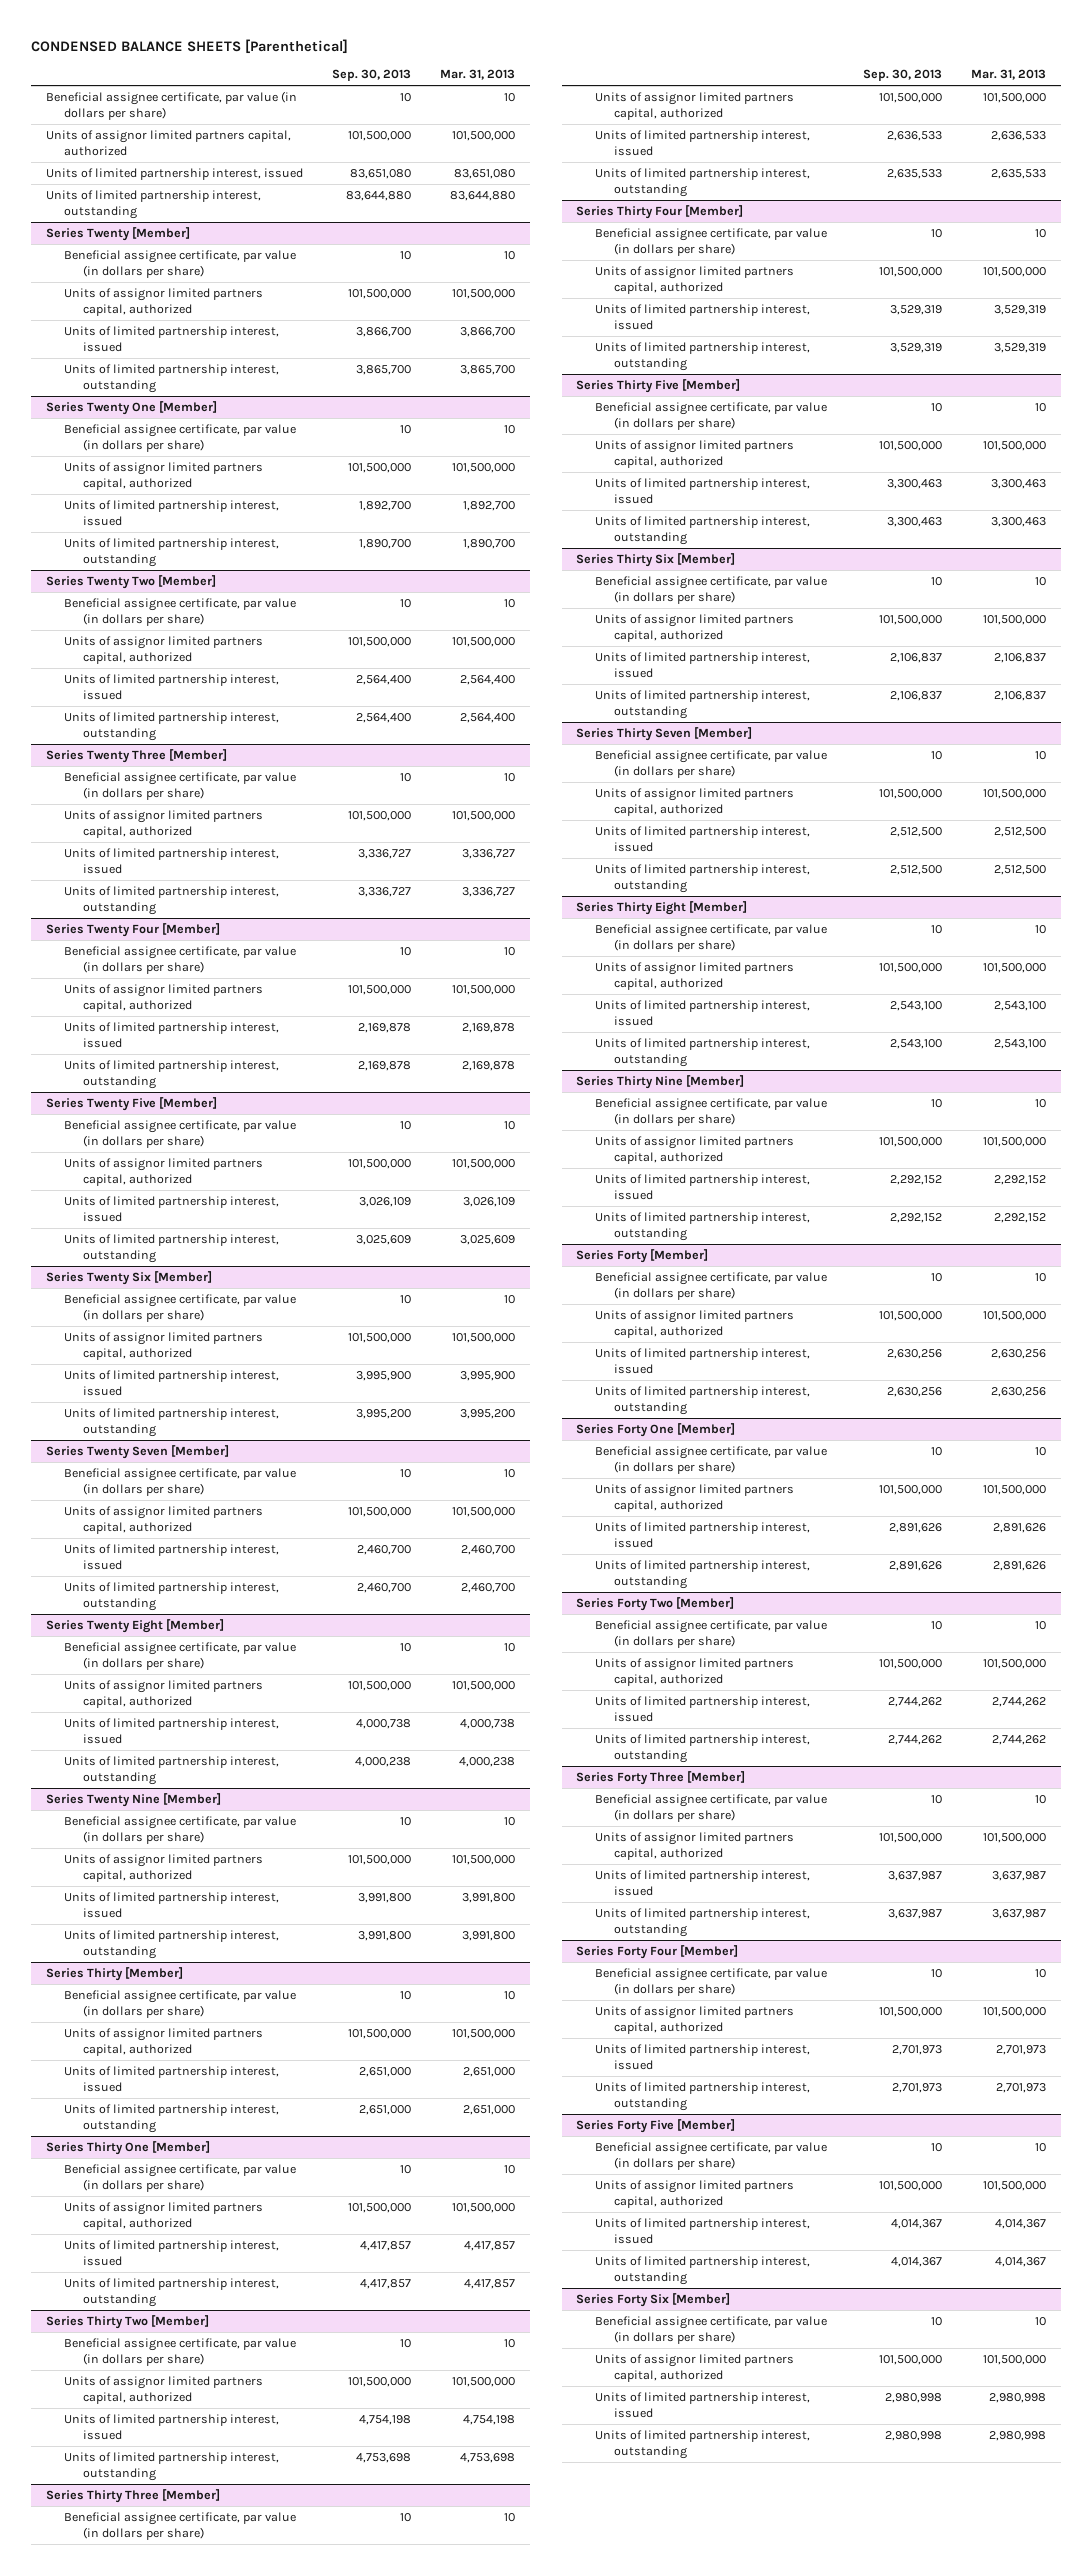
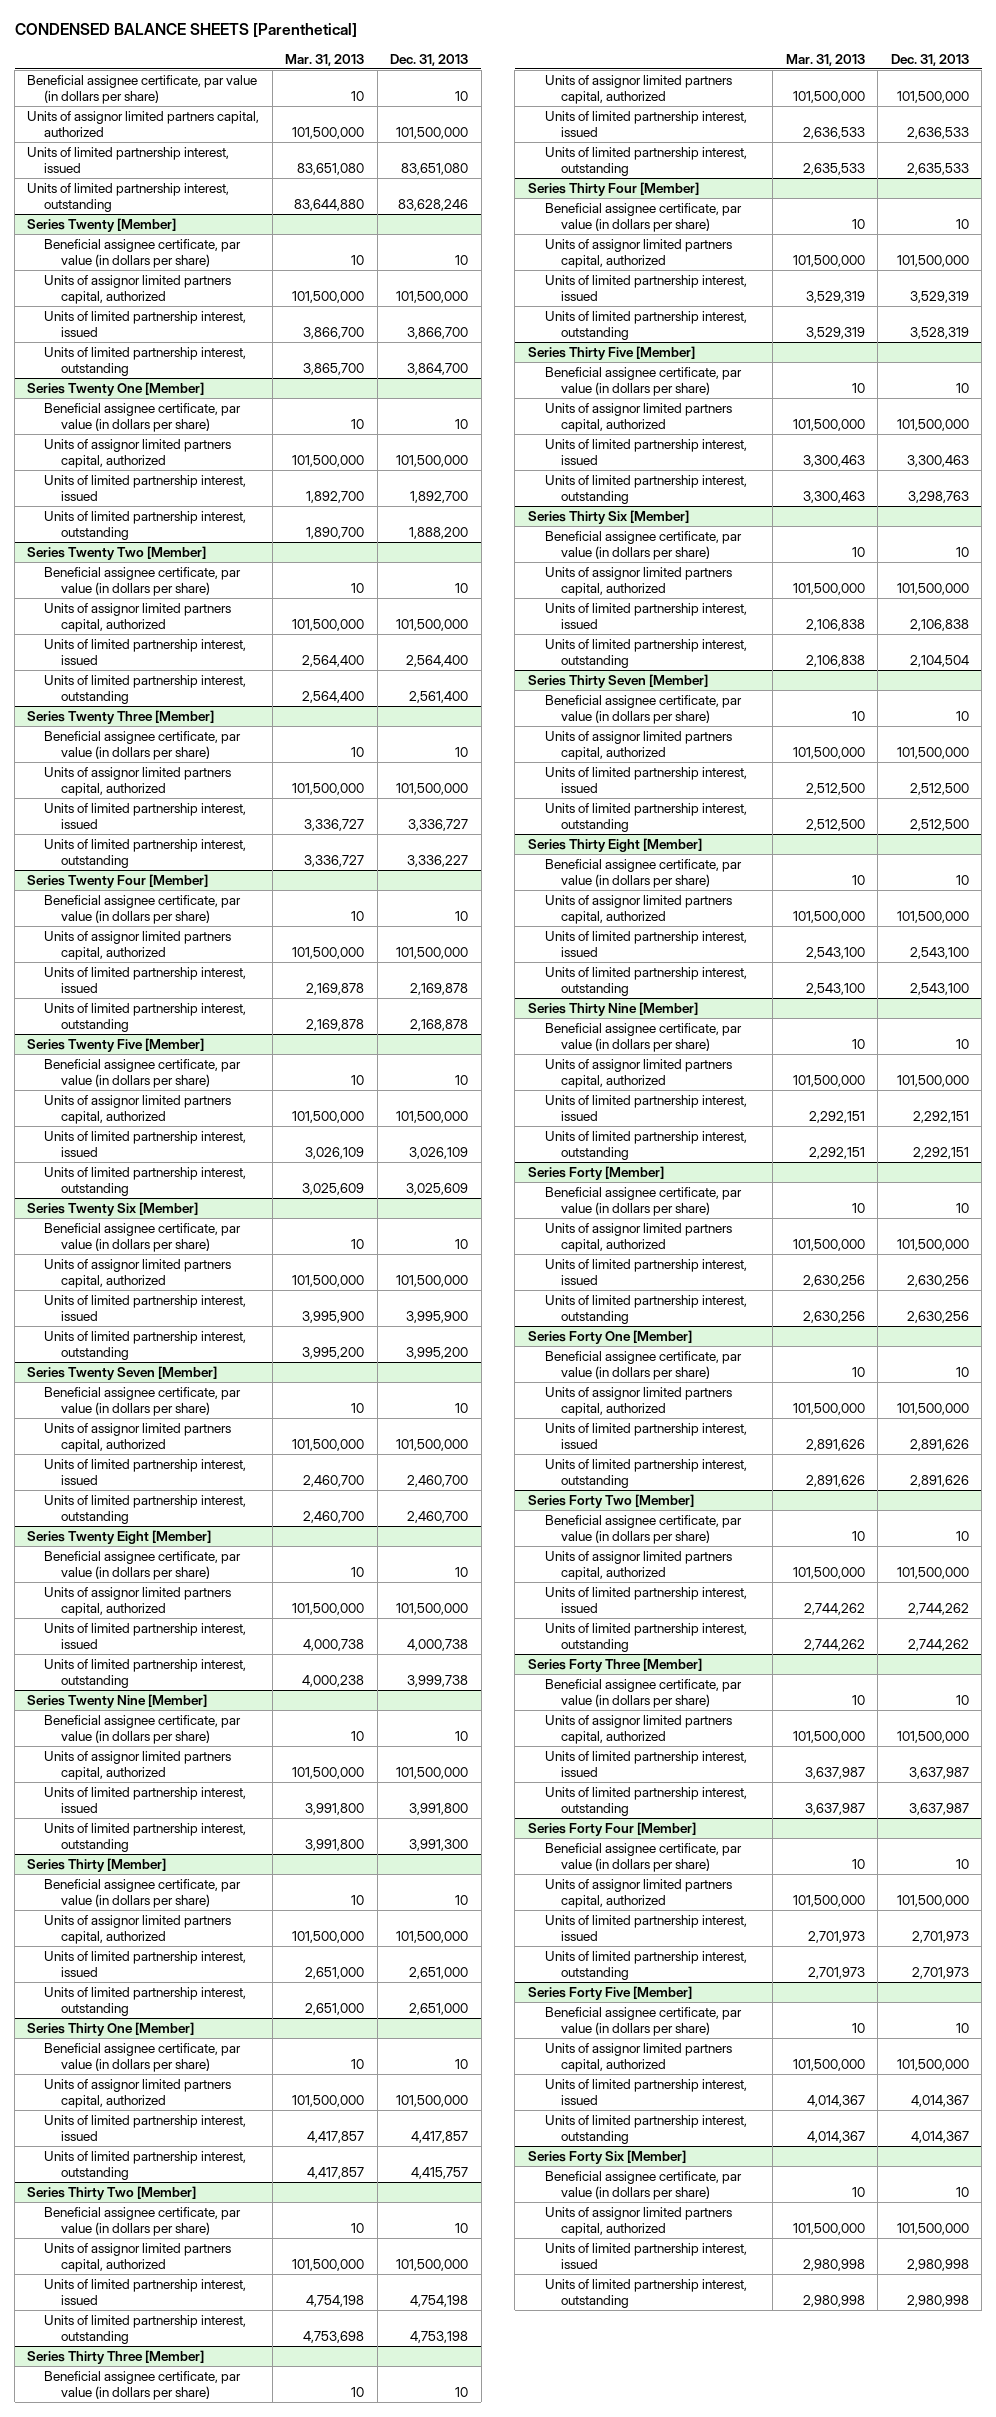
[331,69,411,82] Sep. 30, 2013 -> none
none -> [390,53,469,66] Dec. 31, 2013
[994,652,1047,663] 2,106,837 -> [805,619,865,632] 2,106,838
[994,690,1047,701] 2,106,837 -> [805,655,865,668] 2,106,838
[994,1174,1047,1185] 2,292,152 -> [808,1111,865,1124] 2,292,151
[994,1212,1047,1223] 2,292,152 -> [808,1147,865,1160] 2,292,151

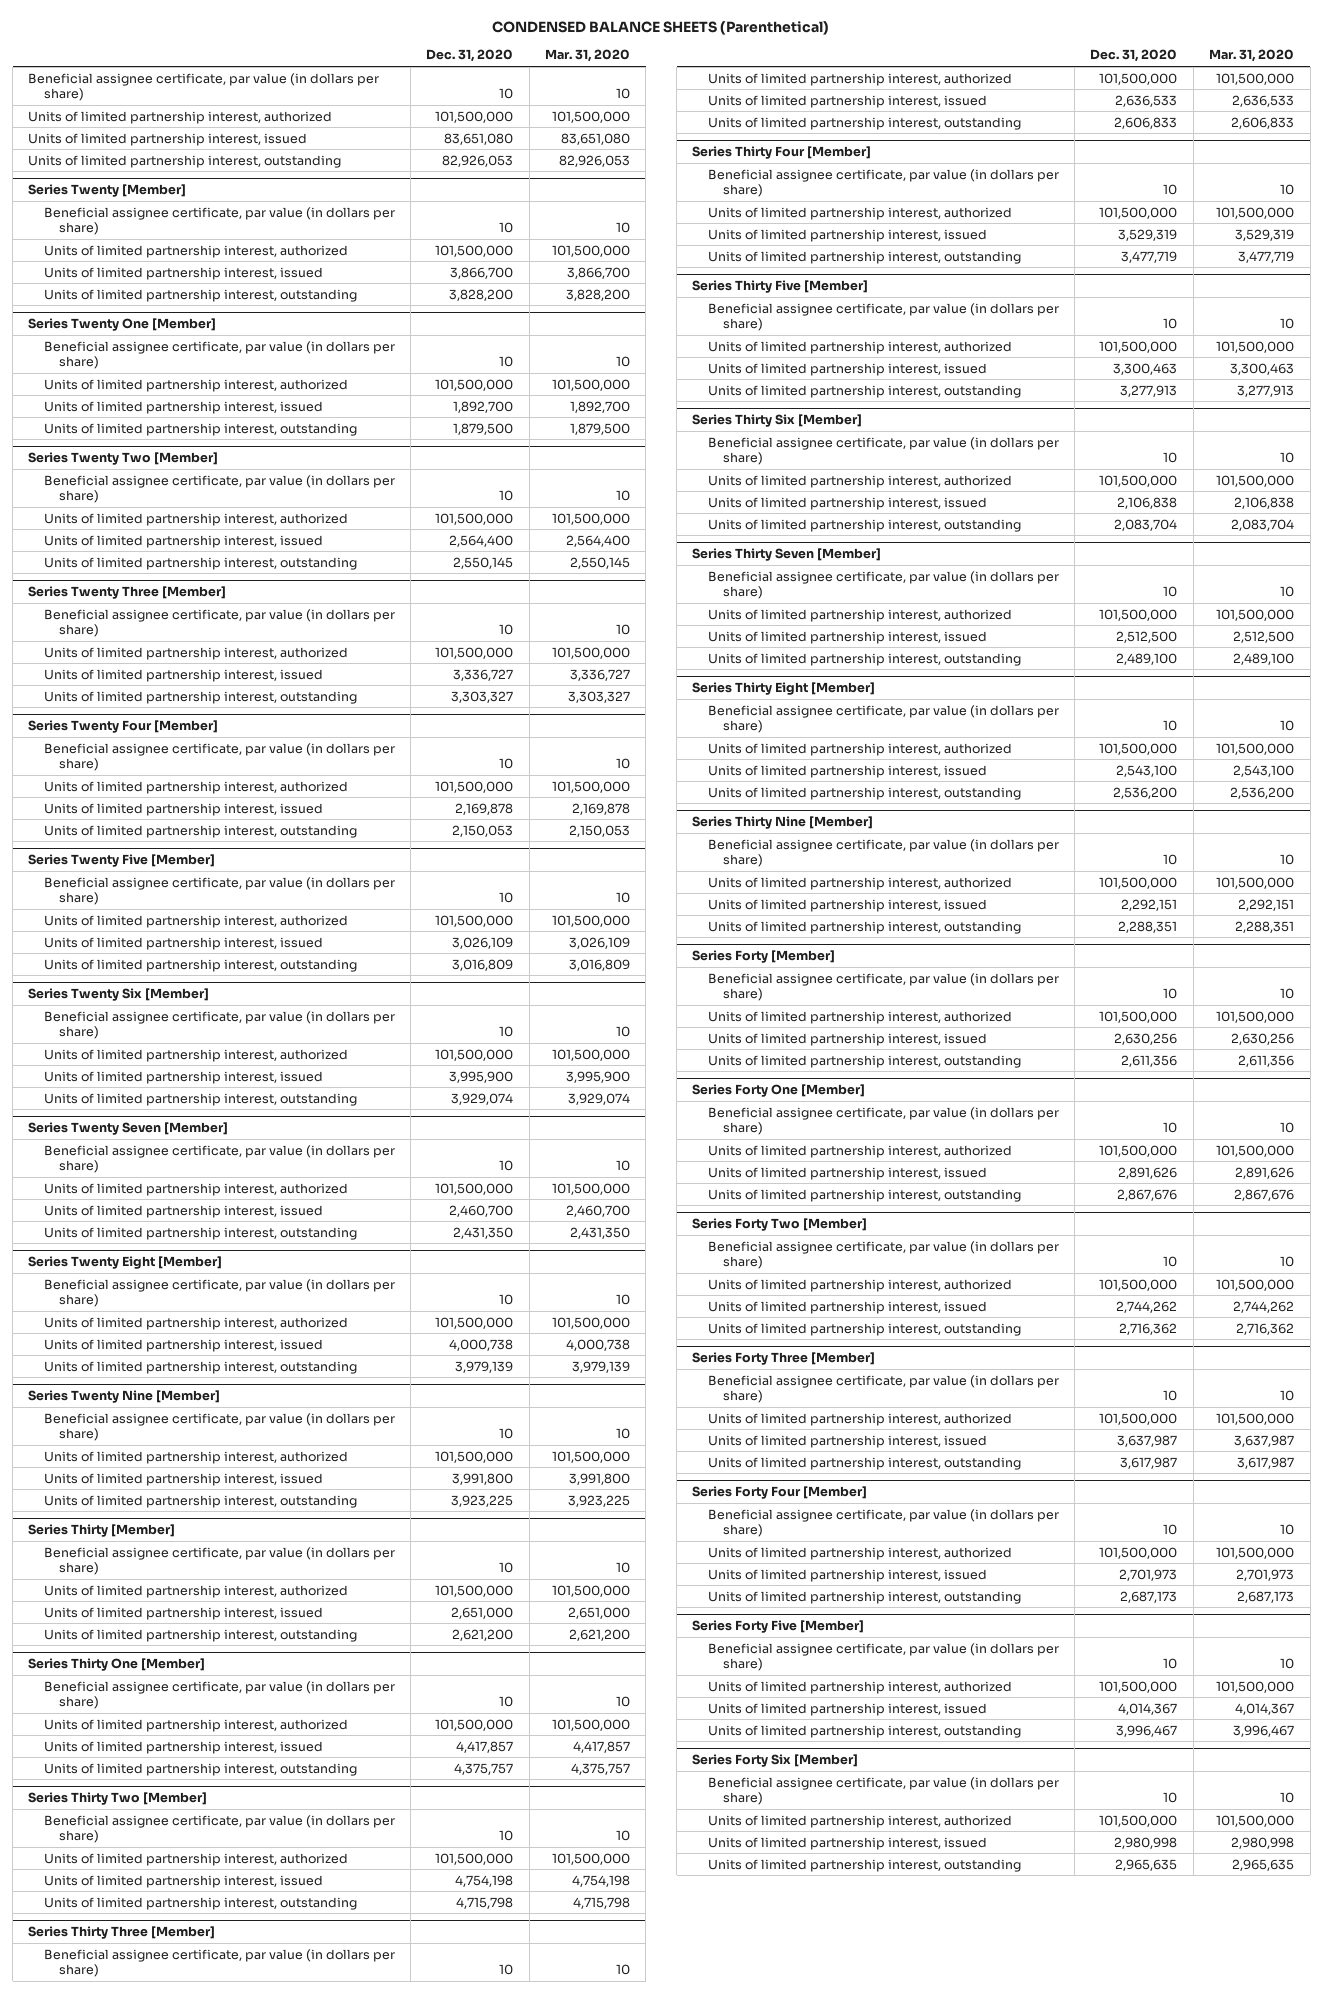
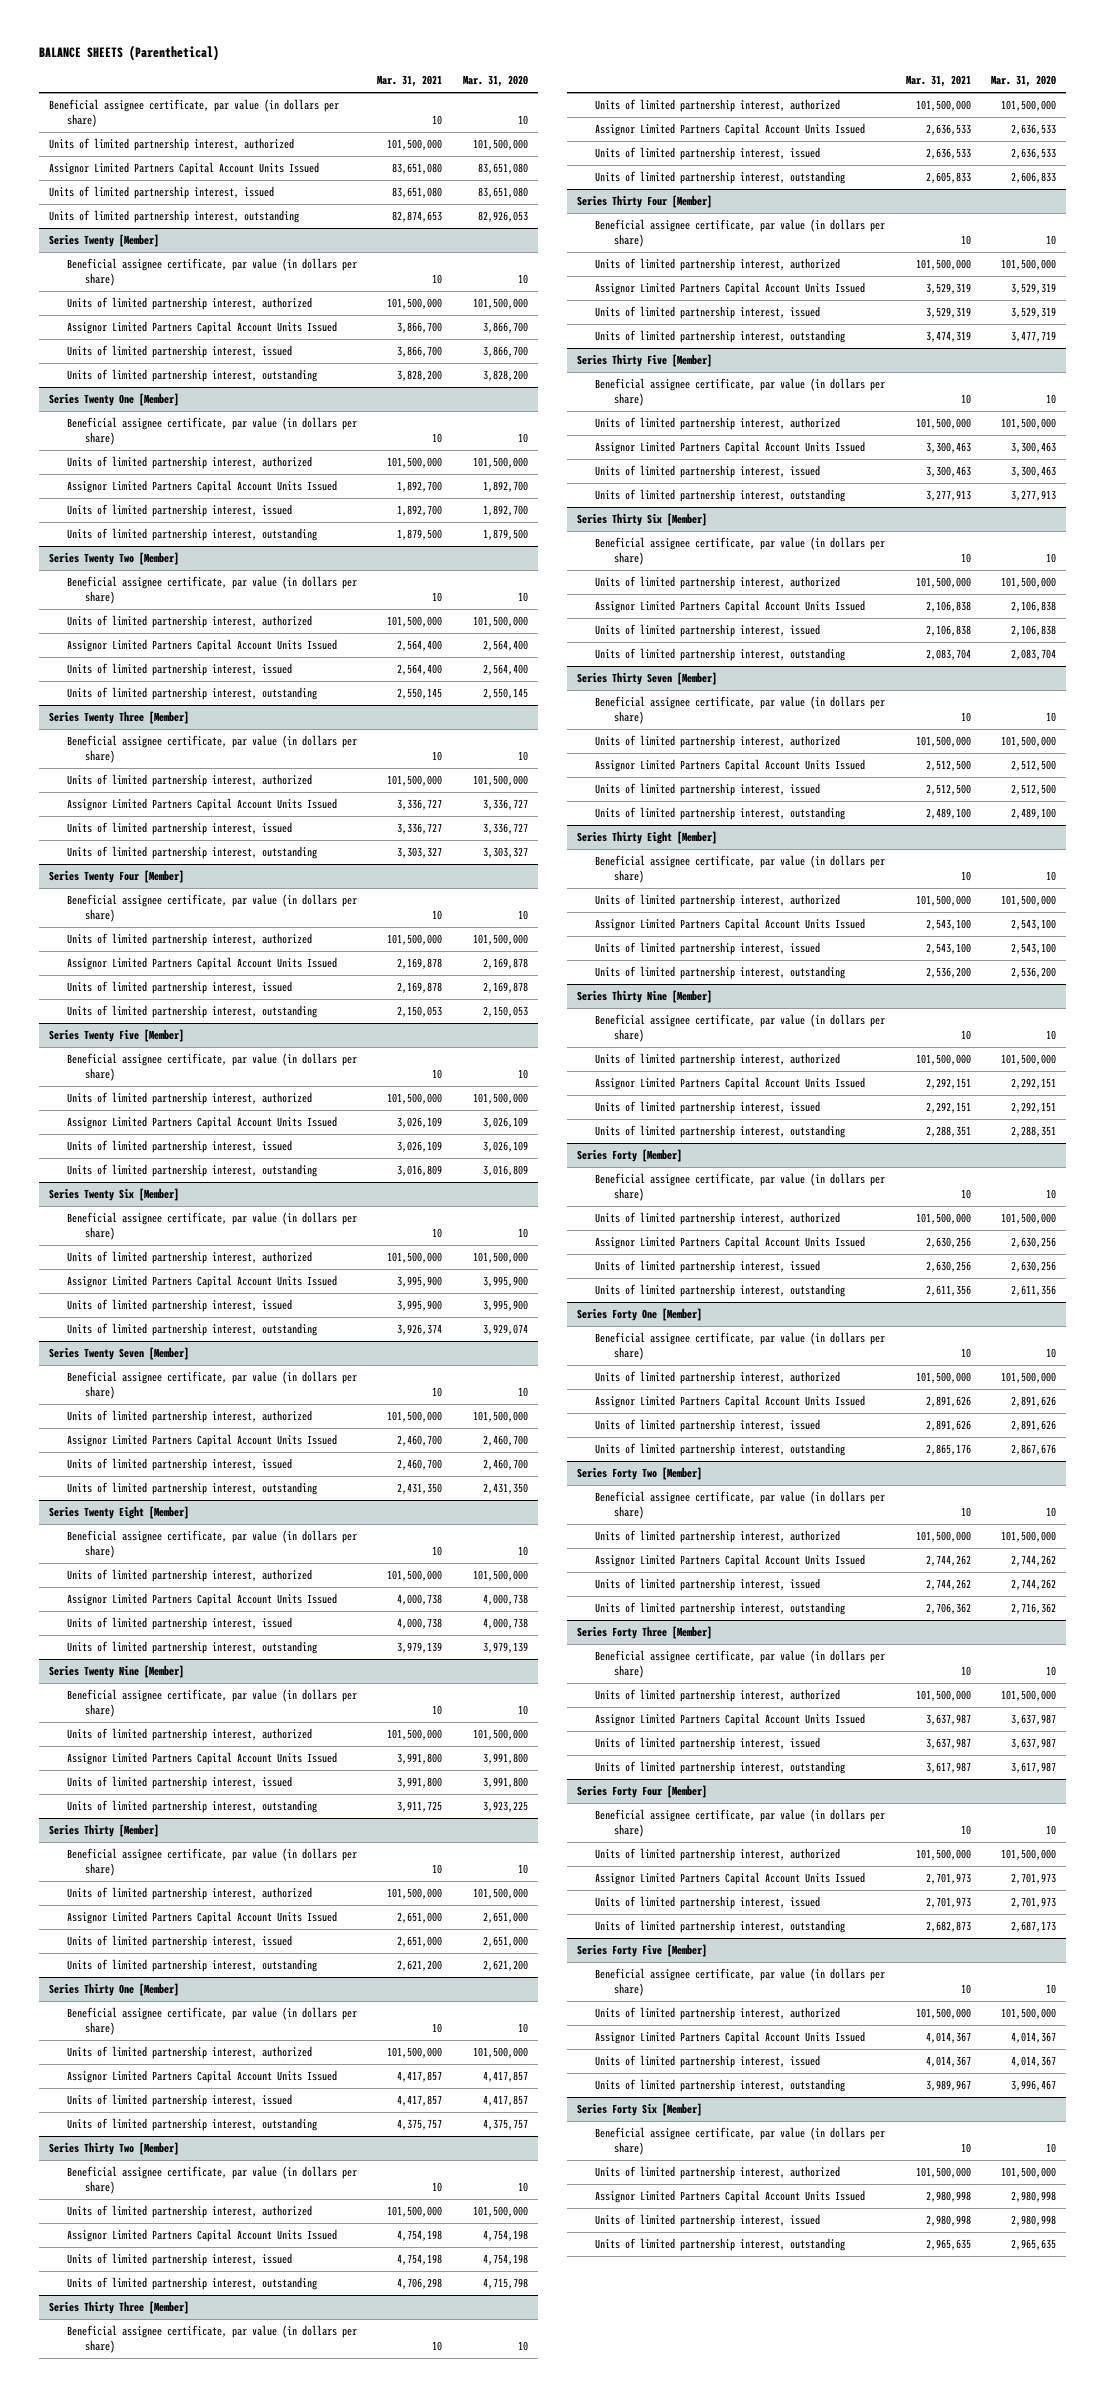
[492,20,830,35] CONDENSED BALANCE SHEETS (Parenthetical) -> [38,44,219,61] BALANCE SHEETS (Parenthetical)
[426,49,514,63] Dec. 31, 2020 -> none
none -> [377,75,443,88] Mar. 31, 2021
none -> [48,161,319,175] Assignor Limited Partners Capital Account Units Issued
none -> [67,320,338,334] Assignor Limited Partners Capital Account Units Issued
none -> [67,479,338,493] Assignor Limited Partners Capital Account Units Issued
none -> [67,638,338,652] Assignor Limited Partners Capital Account Units Issued
none -> [67,797,338,811] Assignor Limited Partners Capital Account Units Issued
none -> [67,956,338,970] Assignor Limited Partners Capital Account Units Issued
none -> [67,1115,338,1129] Assignor Limited Partners Capital Account Units Issued
none -> [67,1274,338,1288] Assignor Limited Partners Capital Account Units Issued
none -> [67,1433,338,1447] Assignor Limited Partners Capital Account Units Issued
none -> [67,1592,338,1606] Assignor Limited Partners Capital Account Units Issued
none -> [67,1751,338,1765] Assignor Limited Partners Capital Account Units Issued
none -> [67,1910,338,1924] Assignor Limited Partners Capital Account Units Issued
none -> [67,2069,338,2083] Assignor Limited Partners Capital Account Units Issued
none -> [67,2228,338,2242] Assignor Limited Partners Capital Account Units Issued
none -> [595,122,866,136] Assignor Limited Partners Capital Account Units Issued
none -> [595,281,866,295] Assignor Limited Partners Capital Account Units Issued
none -> [595,440,866,454] Assignor Limited Partners Capital Account Units Issued
none -> [595,599,866,613] Assignor Limited Partners Capital Account Units Issued
none -> [595,758,866,772] Assignor Limited Partners Capital Account Units Issued
none -> [595,917,866,931] Assignor Limited Partners Capital Account Units Issued
none -> [595,1076,866,1090] Assignor Limited Partners Capital Account Units Issued
none -> [595,1235,866,1249] Assignor Limited Partners Capital Account Units Issued
none -> [595,1394,866,1408] Assignor Limited Partners Capital Account Units Issued
none -> [595,1553,866,1567] Assignor Limited Partners Capital Account Units Issued
none -> [595,1712,866,1726] Assignor Limited Partners Capital Account Units Issued
none -> [595,1871,866,1885] Assignor Limited Partners Capital Account Units Issued
none -> [595,2030,866,2044] Assignor Limited Partners Capital Account Units Issued
none -> [595,2189,866,2203] Assignor Limited Partners Capital Account Units Issued

